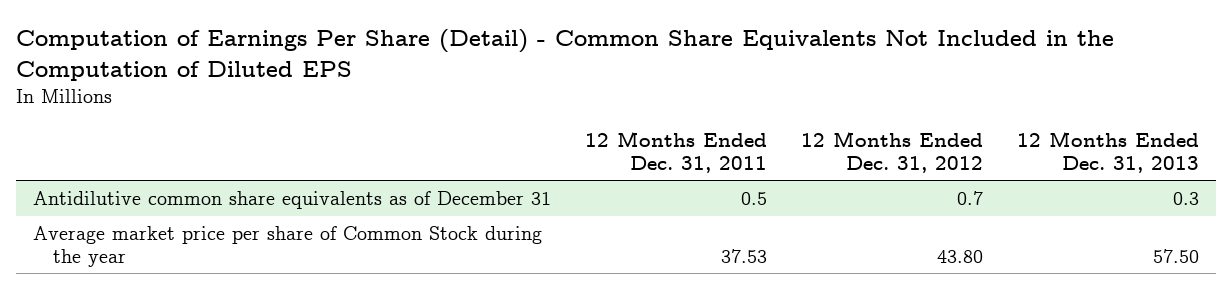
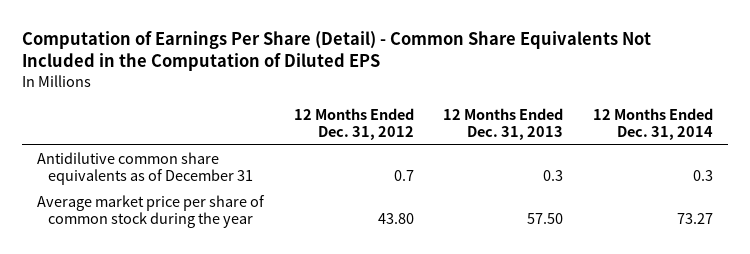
[584,131,767,173] 12 Months Ended Dec. 31, 2011 -> none
none -> [592,108,713,140] 12 Months Ended Dec. 31, 2014
[32,226,542,267] Average market price per share of Common Stock during the year -> [37,195,266,229] Average market price per share of common stock during the year

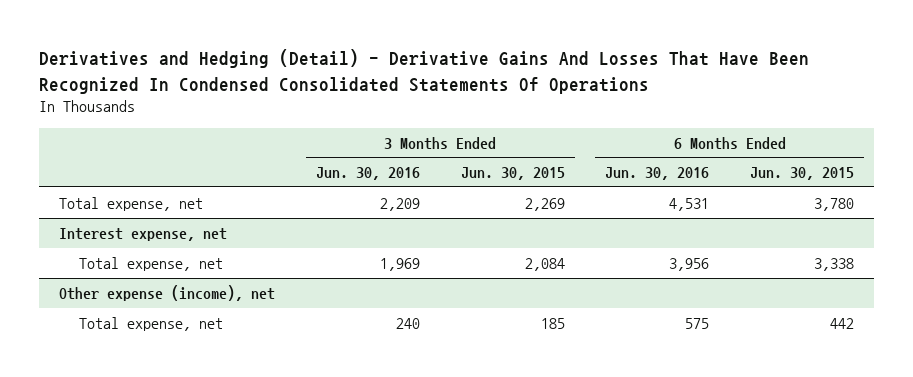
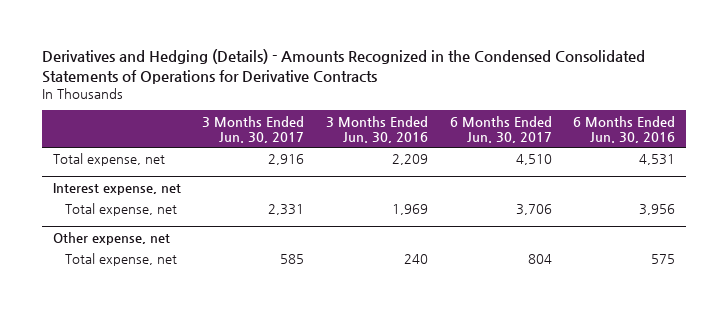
[39,49,810,94] Derivatives and Hedging (Detail) - Derivative Gains And Losses That Have Been Recognized In Condensed Consolidated Statements Of Operations -> [41,49,645,84] Derivatives and Hedging (Details) - Amounts Recognized in the Condensed Consolidated Statements of Operations for Derivative Contracts
[460,167,565,181] Jun. 30, 2015 -> none
[749,167,854,181] Jun. 30, 2015 -> none
none -> [202,115,305,144] 3 Months Ended Jun. 30, 2017
none -> [449,115,552,144] 6 Months Ended Jun. 30, 2017
[59,284,276,301] Other expense (income), net -> [52,231,170,245] Other expense, net

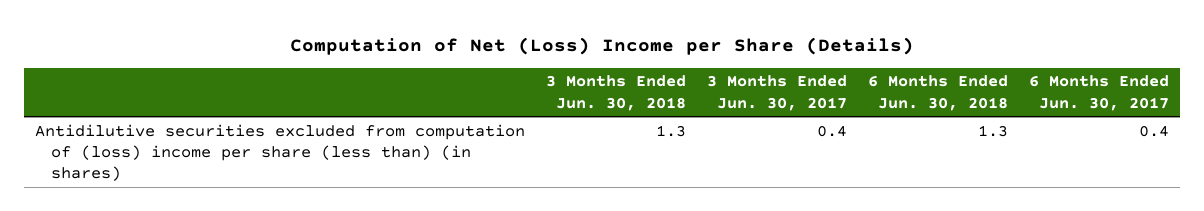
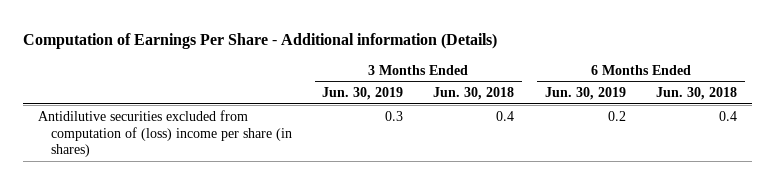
[289,36,914,55] Computation of Net (Loss) Income per Share (Details) -> [23,32,498,49] Computation of Earnings Per Share - Additional information (Details)
[706,75,847,111] 3 Months Ended Jun. 30, 2017 -> none
[1029,75,1170,111] 6 Months Ended Jun. 30, 2017 -> none
none -> [322,87,404,101] Jun. 30, 2019
none -> [544,87,626,101] Jun. 30, 2019
[34,123,525,182] Antidilutive securities excluded from computation of (loss) income per share (less than) (in shares) -> [38,109,292,158] Antidilutive securities excluded from computation of (loss) income per share (in shares)
[655,124,686,137] 1.3 -> [496,110,515,121] 0.4
[978,124,1009,137] 1.3 -> [719,110,738,121] 0.4

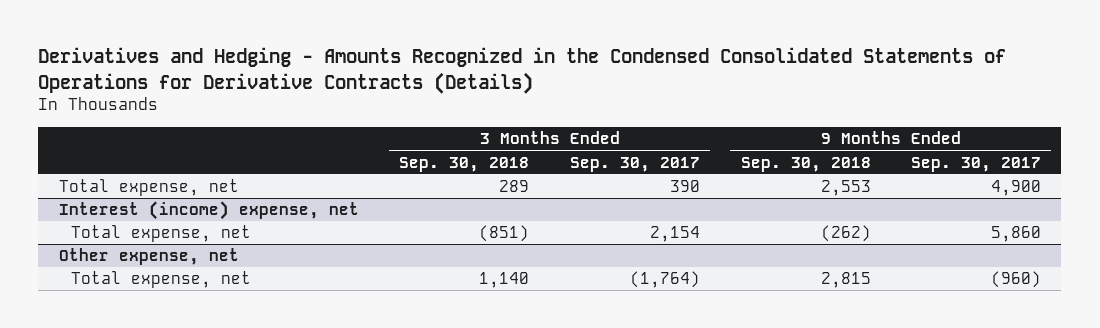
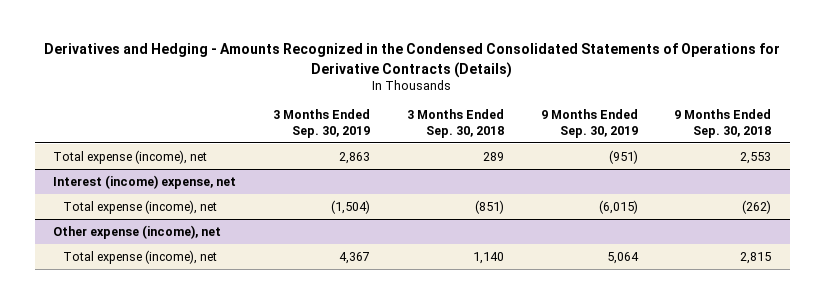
[569,156,700,172] Sep. 30, 2017 -> none
[911,156,1042,172] Sep. 30, 2017 -> none
none -> [273,109,371,138] 3 Months Ended Sep. 30, 2019
none -> [540,109,638,138] 9 Months Ended Sep. 30, 2019
[58,179,239,197] Total expense, net -> [53,149,208,164] Total expense (income), net
[71,225,252,243] Total expense, net -> [63,199,218,214] Total expense (income), net
[58,248,239,266] Other expense, net -> [53,224,222,239] Other expense (income), net
[71,271,252,289] Total expense, net -> [63,249,218,264] Total expense (income), net

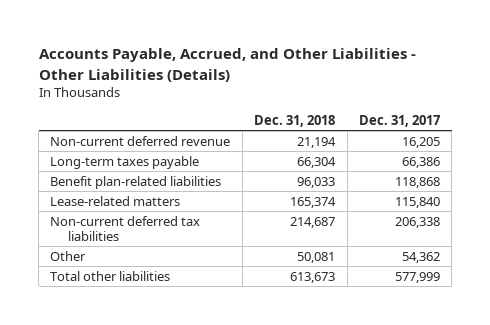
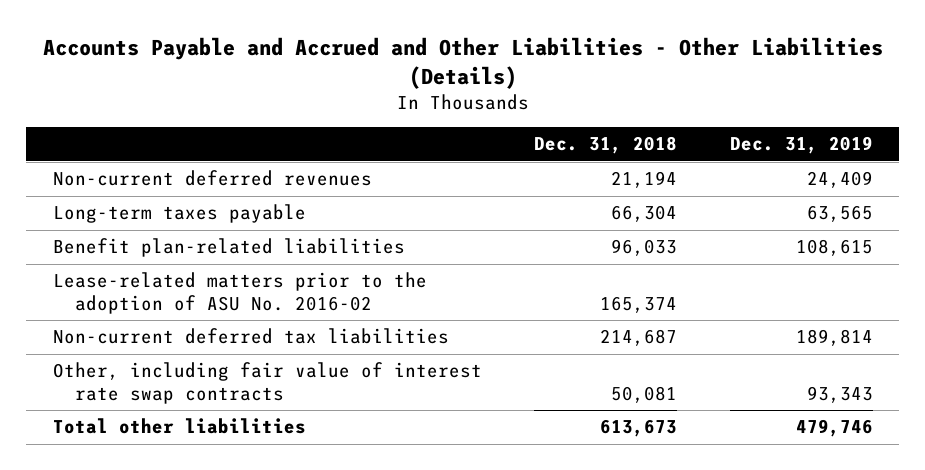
[38,48,416,82] Accounts Payable, Accrued, and Other Liabilities - Other Liabilities (Details) -> [42,36,883,89] Accounts Payable and Accrued and Other Liabilities - Other Liabilities (Details)
[358,115,440,128] Dec. 31, 2017 -> none
none -> [729,136,873,155] Dec. 31, 2019
[50,135,231,146] Non-current deferred revenue -> [52,170,372,187] Non-current deferred revenues
[50,195,181,206] Lease-related matters -> [52,272,427,314] Lease-related matters prior to the adoption of ASU No. 2016-02
[50,250,87,261] Other -> [52,362,482,404] Other, including fair value of interest rate swap contracts

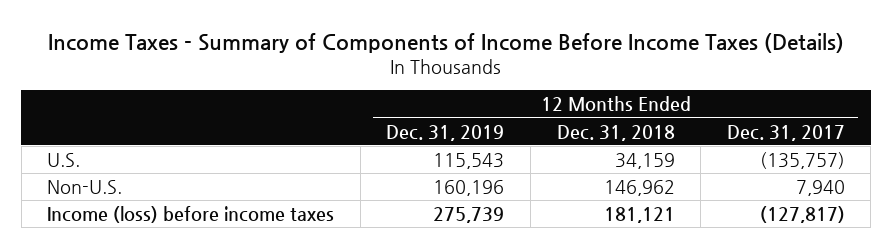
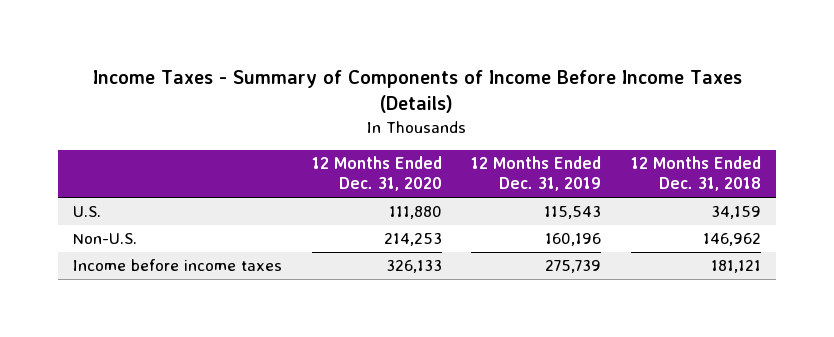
[726,124,845,141] Dec. 31, 2017 -> none
none -> [311,155,442,192] 12 Months Ended Dec. 31, 2020
[47,205,335,223] Income (loss) before income taxes -> [72,259,282,272] Income before income taxes

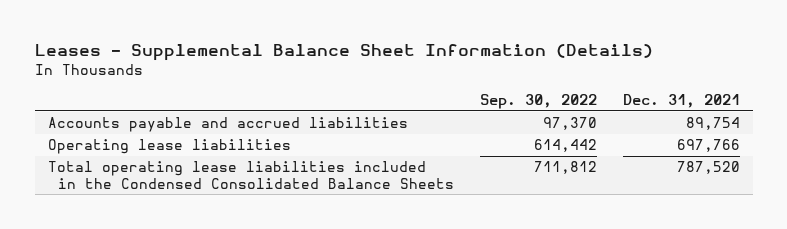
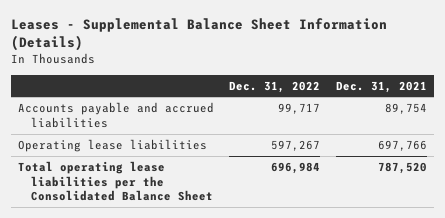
[479,93,597,109] Sep. 30, 2022 -> none
none -> [229,80,321,93] Dec. 31, 2022
[47,161,454,189] Total operating lease liabilities included in the Condensed Consolidated Balance Sheets -> [18,161,213,202] Total operating lease liabilities per the Consolidated Balance Sheet

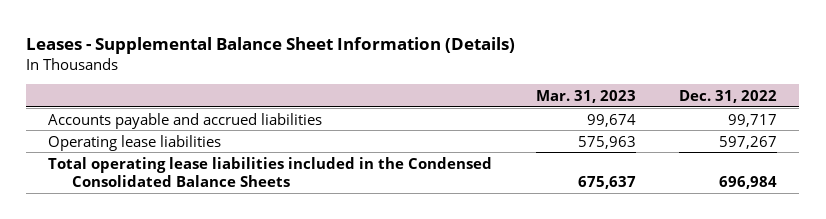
[335,80,427,93] Dec. 31, 2021 -> none
none -> [535,89,636,103] Mar. 31, 2023
[18,161,213,202] Total operating lease liabilities per the Consolidated Balance Sheet -> [48,156,493,187] Total operating lease liabilities included in the Condensed Consolidated Balance Sheets

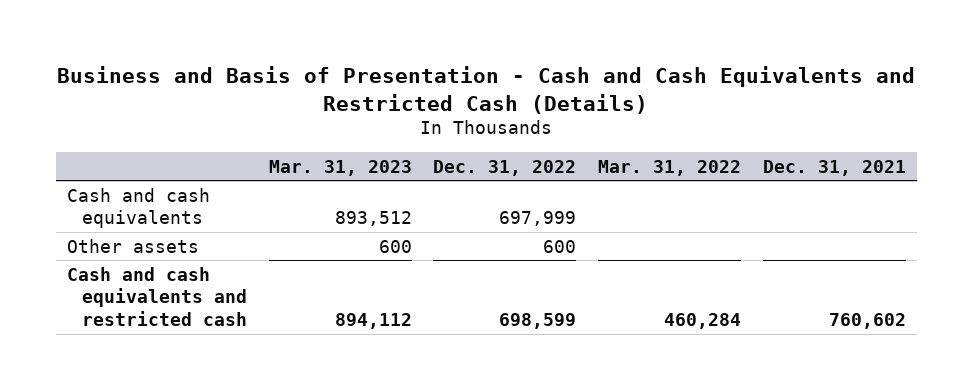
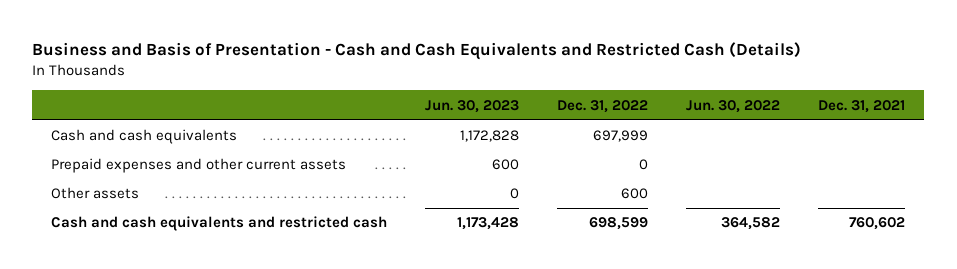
[268,159,412,176] Mar. 31, 2023 -> none
[598,159,742,176] Mar. 31, 2022 -> none
none -> [425,99,520,113] Jun. 30, 2023
none -> [686,99,781,113] Jun. 30, 2022
none -> [51,158,347,174] Prepaid expenses and other current assets

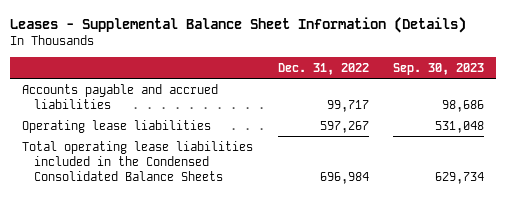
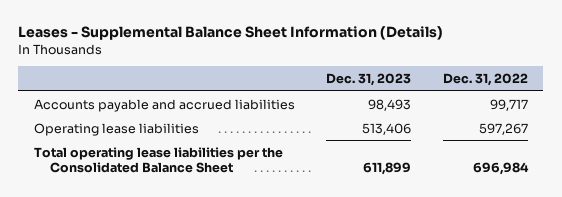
[392,62,484,75] Sep. 30, 2023 -> none
none -> [326,73,412,87] Dec. 31, 2023
[22,140,254,181] Total operating lease liabilities included in the Condensed Consolidated Balance Sheets -> [33,146,283,173] Total operating lease liabilities per the Consolidated Balance Sheet

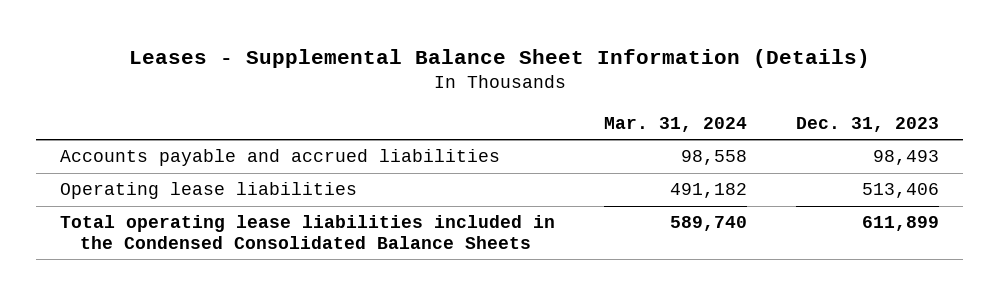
[442,73,528,87] Dec. 31, 2022 -> none
none -> [604,116,748,132] Mar. 31, 2024
[33,146,283,173] Total operating lease liabilities per the Consolidated Balance Sheet -> [60,215,556,250] Total operating lease liabilities included in the Condensed Consolidated Balance Sheets

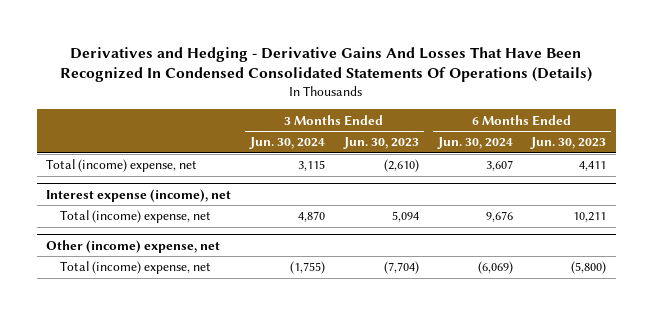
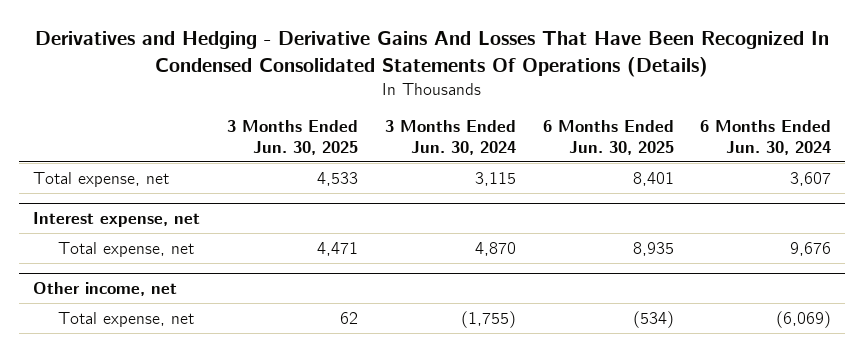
[342,137,419,150] Jun. 30, 2023 -> none
[530,137,607,150] Jun. 30, 2023 -> none
none -> [226,120,358,155] 3 Months Ended Jun. 30, 2025
none -> [542,120,674,155] 6 Months Ended Jun. 30, 2025
[46,159,198,173] Total (income) expense, net -> [32,171,169,187] Total expense, net
[46,188,232,202] Interest expense (income), net -> [32,212,200,228] Interest expense, net
[59,210,211,224] Total (income) expense, net -> [58,241,195,257] Total expense, net
[46,239,221,253] Other (income) expense, net -> [32,282,177,297] Other income, net
[59,261,211,275] Total (income) expense, net -> [58,311,195,327] Total expense, net

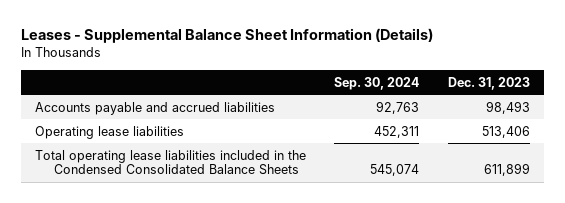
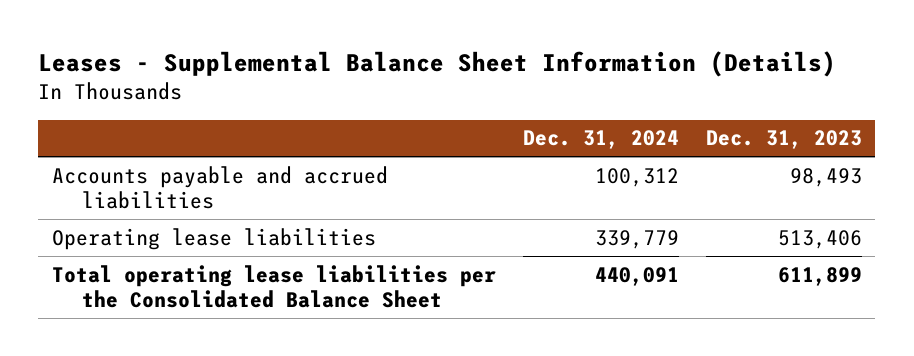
[334,76,420,90] Sep. 30, 2024 -> none
none -> [522,130,679,150] Dec. 31, 2024
[34,149,306,176] Total operating lease liabilities included in the Condensed Consolidated Balance Sheets -> [51,264,496,308] Total operating lease liabilities per the Consolidated Balance Sheet

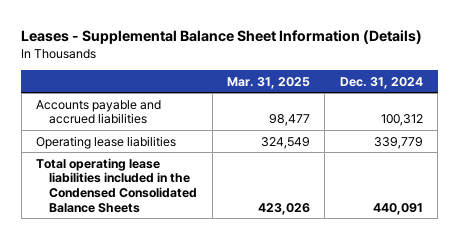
[705,130,862,150] Dec. 31, 2023 -> none
none -> [227,76,311,89] Mar. 31, 2025
[51,264,496,308] Total operating lease liabilities per the Consolidated Balance Sheet -> [36,157,198,213] Total operating lease liabilities included in the Condensed Consolidated Balance Sheets

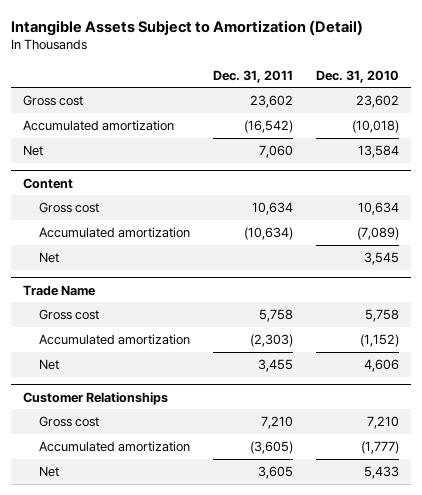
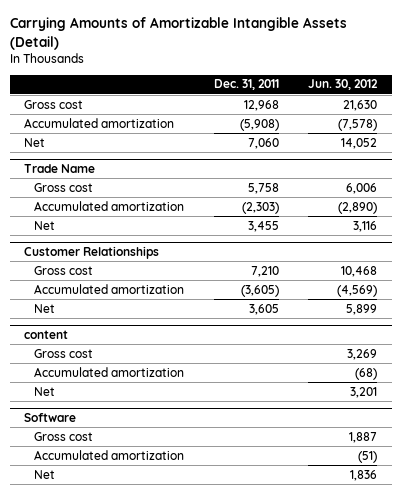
[11,19,364,36] Intangible Assets Subject to Amortization (Detail) -> [9,17,347,50] Carrying Amounts of Amortizable Intangible Assets (Detail)
[316,69,400,83] Dec. 31, 2010 -> none
none -> [308,79,379,91] Jun. 30, 2012
[250,95,294,109] 23,602 -> [243,99,279,111] 12,968
[244,120,294,134] (16,542) -> [239,118,279,131] (5,908)
[22,177,73,189] Content -> none
[39,202,100,214] Gross cost -> none
[39,227,191,239] Accumulated amortization -> none
[39,252,60,264] Net -> none
none -> [24,330,69,340] content
none -> [33,348,93,358] Gross cost
none -> [33,366,184,377] Accumulated amortization
none -> [33,386,55,396] Net
none -> [24,413,77,423] Software
none -> [33,431,93,441] Gross cost
none -> [33,449,184,460] Accumulated amortization
none -> [33,469,55,479] Net

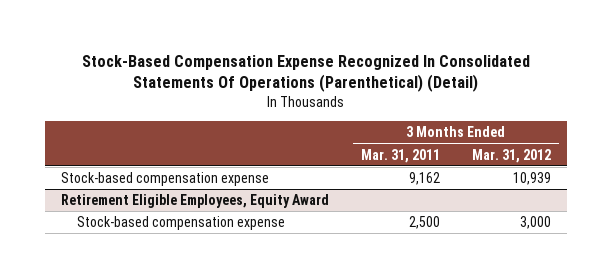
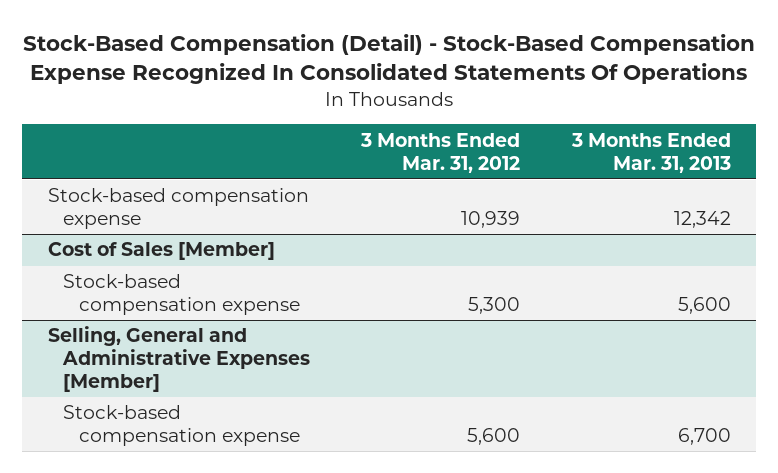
[81,54,530,93] Stock-Based Compensation Expense Recognized In Consolidated Statements Of Operations (Parenthetical) (Detail) -> [23,34,756,85] Stock-Based Compensation (Detail) - Stock-Based Compensation Expense Recognized In Consolidated Statements Of Operations
[360,148,440,163] Mar. 31, 2011 -> none
none -> [570,132,731,173] 3 Months Ended Mar. 31, 2013
[61,194,330,209] Retirement Eligible Employees, Equity Award -> none
none -> [47,242,275,261] Cost of Sales [Member]
[519,216,551,230] 3,000 -> [468,297,521,315] 5,300
none -> [47,326,311,392] Selling, General and Administrative Expenses [Member]
none -> [63,405,301,447] Stock-based compensation expense

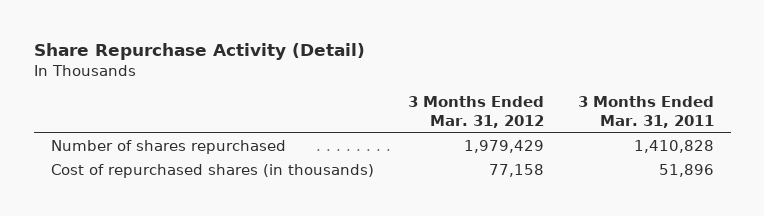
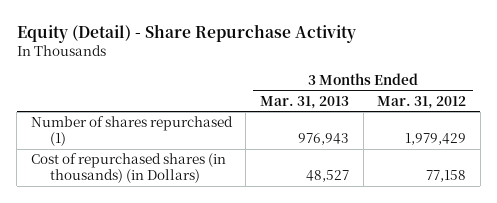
[33,43,365,61] Share Repurchase Activity (Detail) -> [16,23,356,43] Equity (Detail) - Share Repurchase Activity
[577,96,714,128] 3 Months Ended Mar. 31, 2011 -> none
none -> [259,95,349,109] Mar. 31, 2013
[50,140,286,155] Number of shares repurchased -> [30,116,233,147] Number of shares repurchased (1)
[50,164,374,179] Cost of repurchased shares (in thousands) -> [30,153,226,184] Cost of repurchased shares (in thousands) (in Dollars)

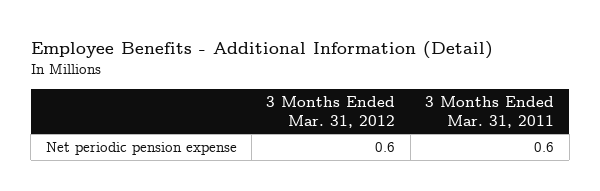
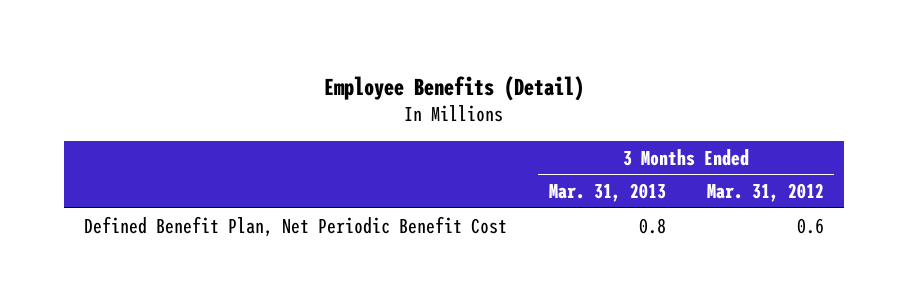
[30,40,493,59] Employee Benefits - Additional Information (Detail) -> [324,75,585,101] Employee Benefits (Detail)
[425,95,555,128] 3 Months Ended Mar. 31, 2011 -> none
none -> [548,182,666,202] Mar. 31, 2013
[45,142,237,156] Net periodic pension expense -> [84,215,508,237] Defined Benefit Plan, Net Periodic Benefit Cost

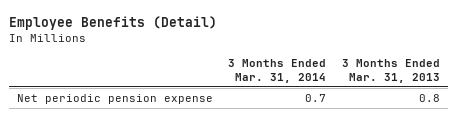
[706,182,824,202] Mar. 31, 2012 -> none
none -> [228,58,327,83] 3 Months Ended Mar. 31, 2014
[84,215,508,237] Defined Benefit Plan, Net Periodic Benefit Cost -> [16,94,213,105] Net periodic pension expense

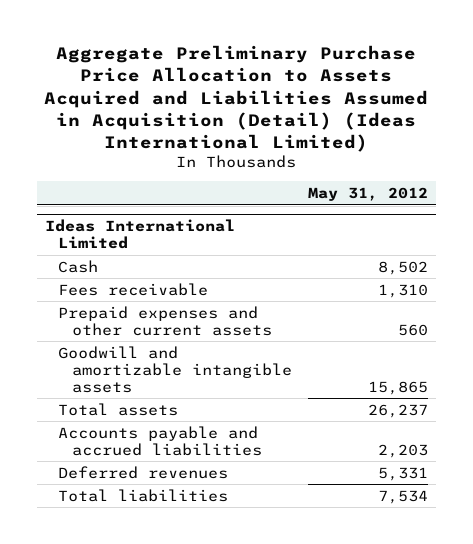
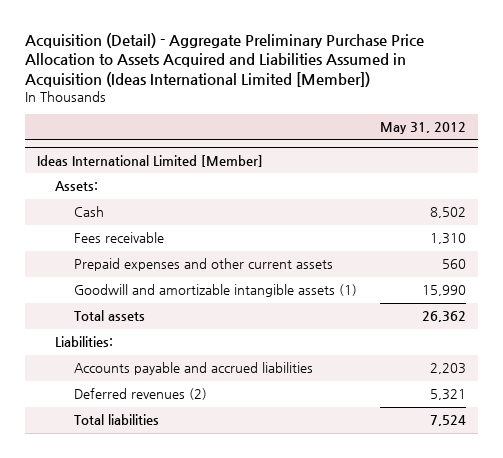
[44,45,429,152] Aggregate Preliminary Purchase Price Allocation to Assets Acquired and Liabilities Assumed in Acquisition (Detail) (Ideas International Limited) -> [25,32,425,88] Acquisition (Detail) - Aggregate Preliminary Purchase Price Allocation to Assets Acquired and Liabilities Assumed in Acquisition (Ideas International Limited [Member])
[45,219,236,250] Ideas International Limited -> [36,155,263,168] Ideas International Limited [Member]
none -> [55,181,99,192] Assets:
[58,345,292,393] Goodwill and amortizable intangible assets -> [73,284,357,298] Goodwill and amortizable intangible assets (1)
[367,380,428,395] 15,865 -> [422,285,467,297] 15,990
[367,403,428,418] 26,237 -> [422,311,467,323] 26,362
none -> [55,336,114,348] Liabilities:
[58,465,229,479] Deferred revenues -> [73,388,207,401] Deferred revenues (2)
[377,466,428,481] 5,331 -> [430,389,467,401] 5,321
[377,489,428,504] 7,534 -> [430,415,467,427] 7,524

